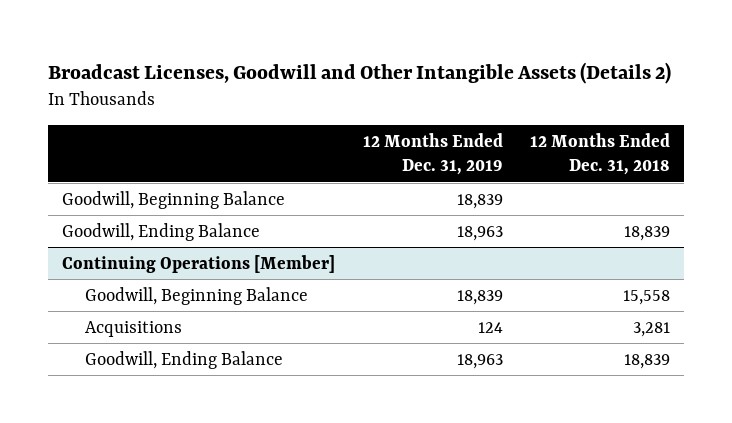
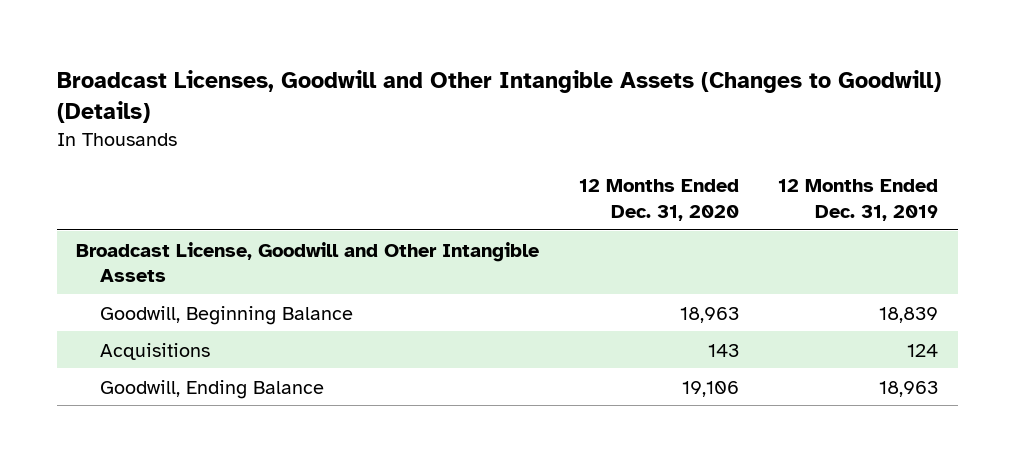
[48,61,672,84] Broadcast Licenses, Goodwill and Other Intangible Assets (Details 2) -> [56,69,941,124] Broadcast Licenses, Goodwill and Other Intangible Assets (Changes to Goodwill) (Details)
[530,132,671,176] 12 Months Ended Dec. 31, 2018 -> none
none -> [578,179,739,221] 12 Months Ended Dec. 31, 2020
[62,190,286,209] Goodwill, Beginning Balance -> none
[62,222,261,241] Goodwill, Ending Balance -> none
[62,254,336,273] Continuing Operations [Member] -> none
none -> [76,241,540,283] Broadcast License, Goodwill and Other Intangible Assets

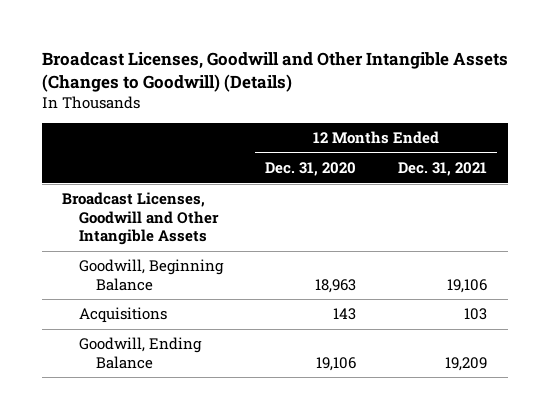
[777,179,938,221] 12 Months Ended Dec. 31, 2019 -> none
none -> [398,162,488,177] Dec. 31, 2021
[76,241,540,283] Broadcast License, Goodwill and Other Intangible Assets -> [62,192,220,246] Broadcast Licenses, Goodwill and Other Intangible Assets

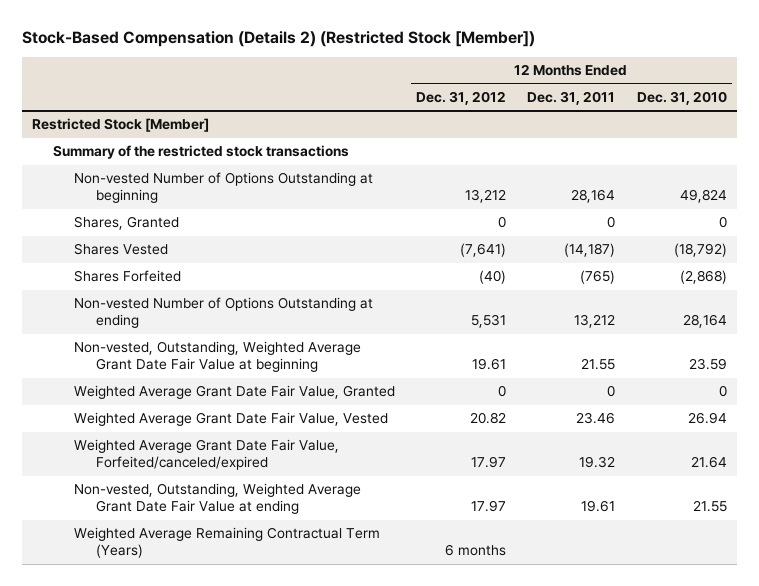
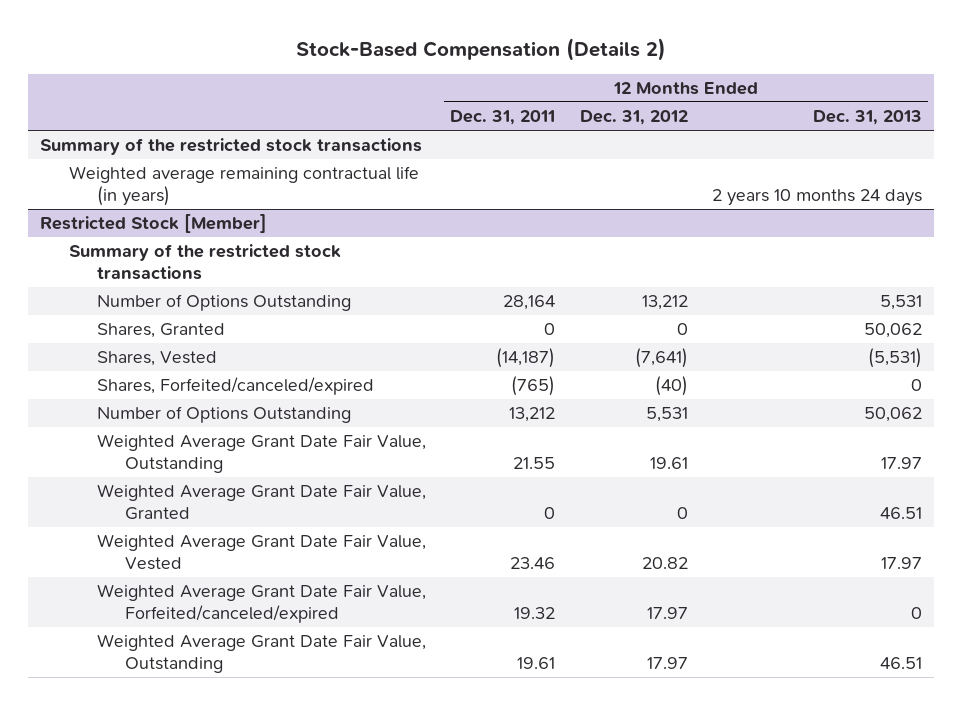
[21,31,535,48] Stock-Based Compensation (Details 2) (Restricted Stock [Member]) -> [296,37,667,61] Stock-Based Compensation (Details 2)
[636,90,727,105] Dec. 31, 2010 -> none
none -> [813,110,923,126] Dec. 31, 2013
none -> [40,138,423,156] Summary of the restricted stock transactions
none -> [68,166,419,206] Weighted average remaining contractual life (in years)
[74,172,374,204] Non-vested Number of Options Outstanding at beginning -> [96,294,351,312] Number of Options Outstanding
[74,243,169,256] Shares Vested -> [96,351,217,367] Shares, Vested
[74,270,182,283] Shares Forfeited -> [96,377,374,396] Shares, Forfeited/canceled/expired
[74,297,374,329] Non-vested Number of Options Outstanding at ending -> [96,406,351,424] Number of Options Outstanding
[74,341,362,373] Non-vested, Outstanding, Weighted Average Grant Date Fair Value at beginning -> [96,434,426,473] Weighted Average Grant Date Fair Value, Outstanding
[74,527,381,559] Weighted Average Remaining Contractual Term (Years) -> none
[74,483,362,515] Non-vested, Outstanding, Weighted Average Grant Date Fair Value at ending -> [96,634,426,673] Weighted Average Grant Date Fair Value, Outstanding

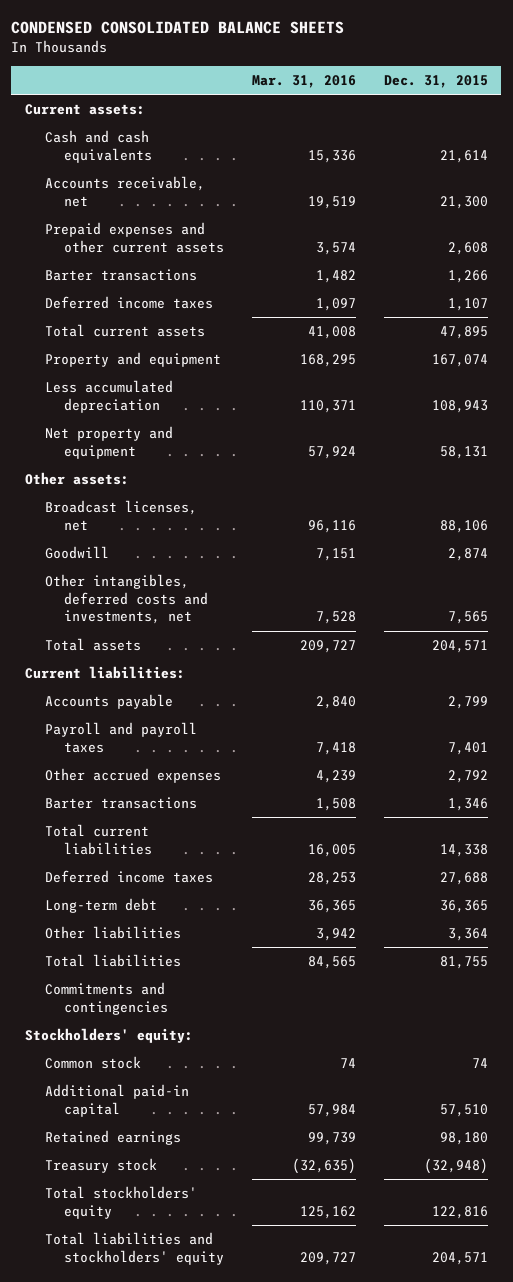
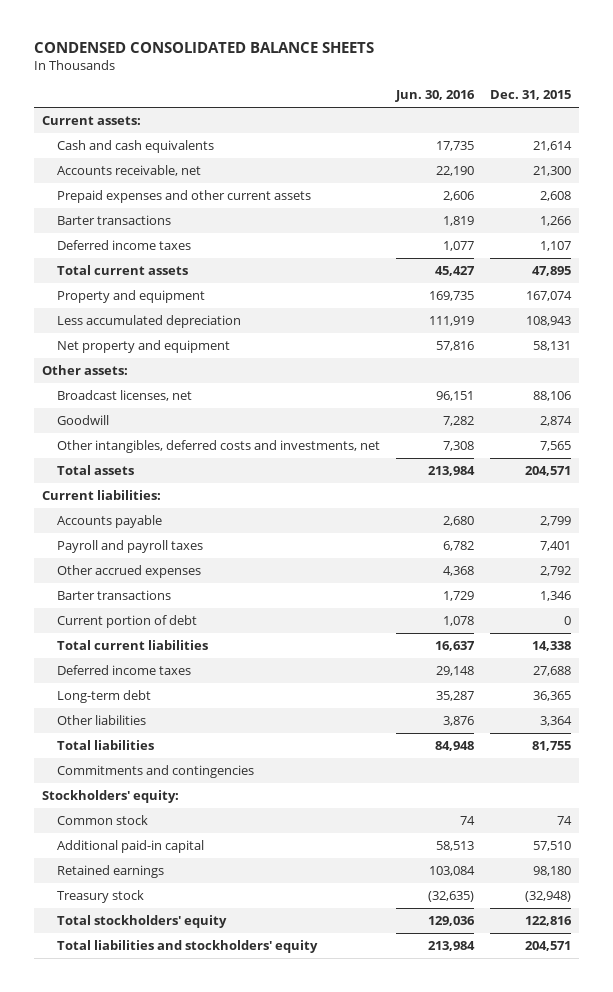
[251,75,356,89] Mar. 31, 2016 -> none
none -> [394,90,475,103] Jun. 30, 2016
none -> [56,614,197,628] Current portion of debt

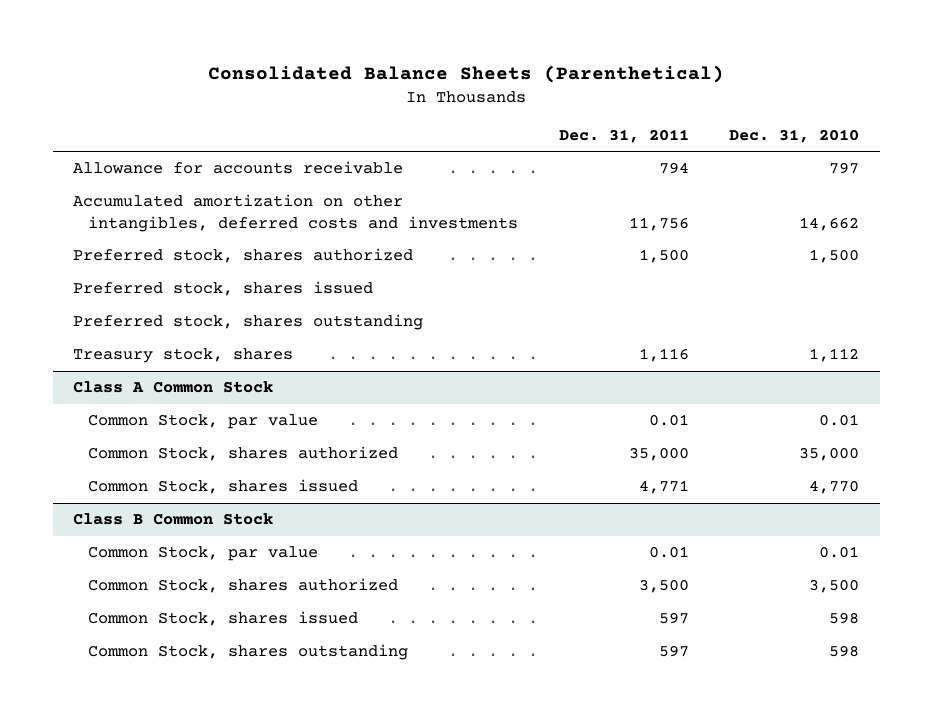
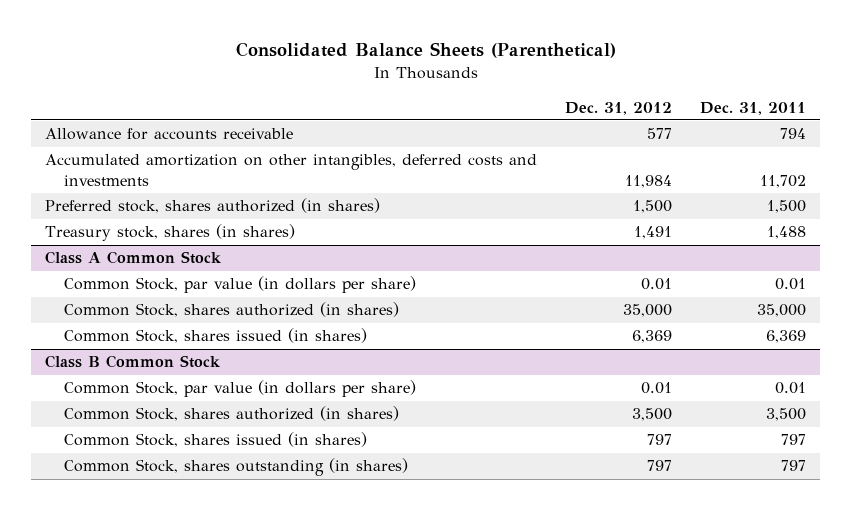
[729,128,860,143] Dec. 31, 2010 -> none
none -> [565,101,673,115] Dec. 31, 2012
[73,281,374,297] Preferred stock, shares issued -> none
[73,314,424,331] Preferred stock, shares outstanding -> none
[628,216,689,231] 11,756 -> [760,174,807,188] 11,702
[73,248,414,264] Preferred stock, shares authorized -> [45,198,381,214] Preferred stock, shares authorized (in shares)
[73,348,294,364] Treasury stock, shares -> [45,224,296,242] Treasury stock, shares (in shares)
[638,348,689,363] 1,116 -> [767,226,807,240] 1,488
[87,414,318,430] Common Stock, par value -> [63,276,416,294] Common Stock, par value (in dollars per share)
[87,446,398,462] Common Stock, shares authorized -> [63,302,399,318] Common Stock, shares authorized (in shares)
[87,479,358,495] Common Stock, shares issued -> [63,328,367,344] Common Stock, shares issued (in shares)
[638,480,689,495] 4,771 -> [766,330,807,344] 6,369
[87,546,318,562] Common Stock, par value -> [63,380,416,398] Common Stock, par value (in dollars per share)
[87,578,398,594] Common Stock, shares authorized -> [63,406,399,422] Common Stock, shares authorized (in shares)
[87,611,358,627] Common Stock, shares issued -> [63,432,367,448] Common Stock, shares issued (in shares)
[658,612,689,625] 597 -> [781,434,807,446] 797
[87,644,408,661] Common Stock, shares outstanding -> [63,458,408,477] Common Stock, shares outstanding (in shares)
[658,645,689,658] 597 -> [781,460,807,472] 797

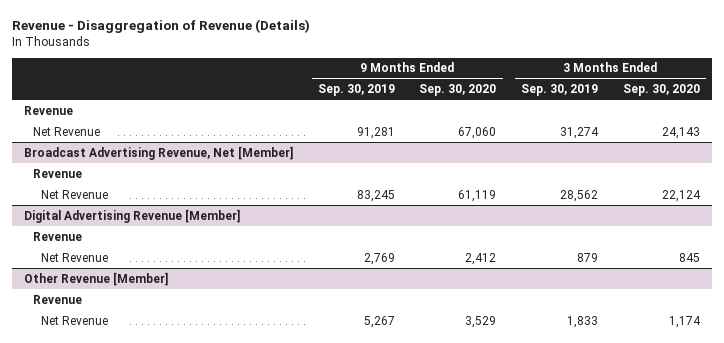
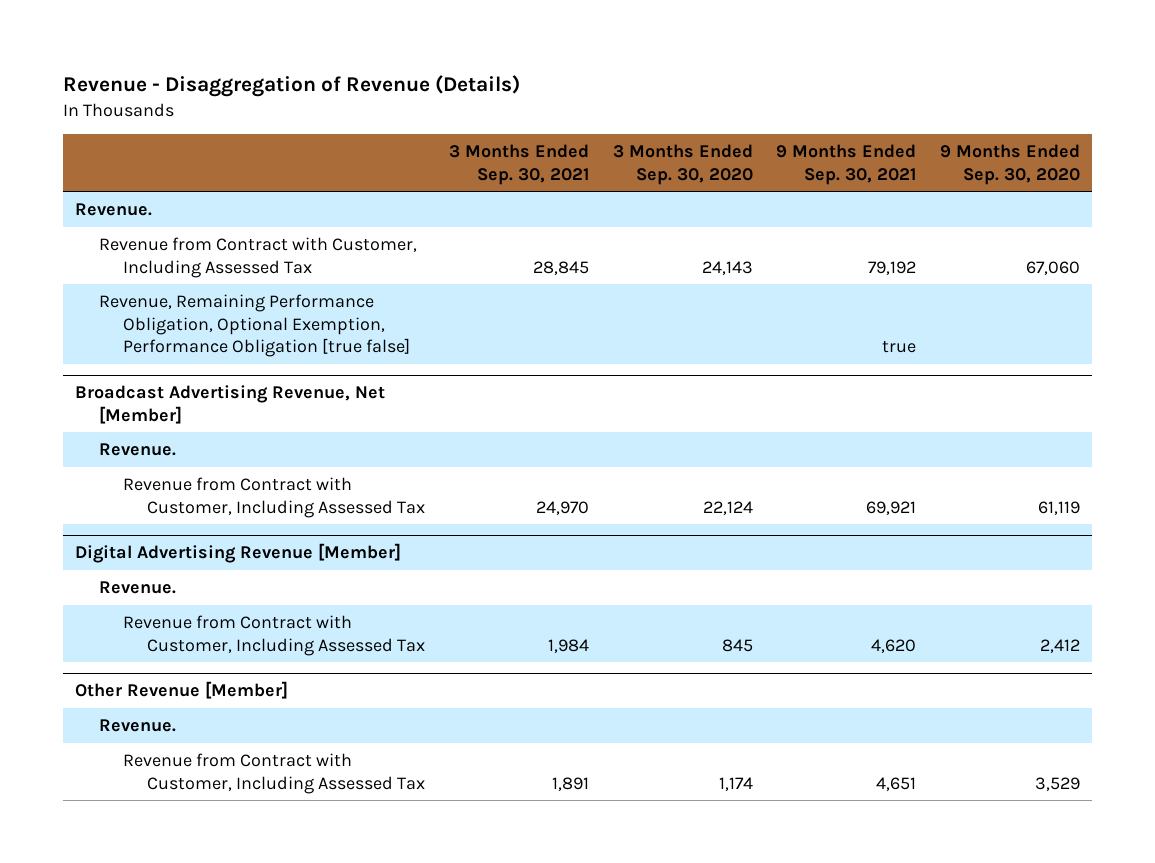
[317,84,395,97] Sep. 30, 2019 -> none
[521,84,599,97] Sep. 30, 2019 -> none
none -> [448,144,589,185] 3 Months Ended Sep. 30, 2021
none -> [776,144,917,185] 9 Months Ended Sep. 30, 2021
[24,105,74,115] Revenue -> [74,203,152,217] Revenue.
[32,126,100,136] Net Revenue -> [98,237,417,278] Revenue from Contract with Customer, Including Assessed Tax
none -> [98,294,410,358] Revenue, Remaining Performance Obligation, Optional Exemption, Performance Obligation [true false]
[32,168,82,178] Revenue -> [98,443,176,457] Revenue.
[41,189,109,199] Net Revenue -> [122,477,425,518] Revenue from Contract with Customer, Including Assessed Tax
[32,231,82,241] Revenue -> [98,581,176,595] Revenue.
[41,252,109,262] Net Revenue -> [122,615,425,656] Revenue from Contract with Customer, Including Assessed Tax
[32,294,82,304] Revenue -> [98,719,176,733] Revenue.
[41,315,109,325] Net Revenue -> [122,753,425,794] Revenue from Contract with Customer, Including Assessed Tax

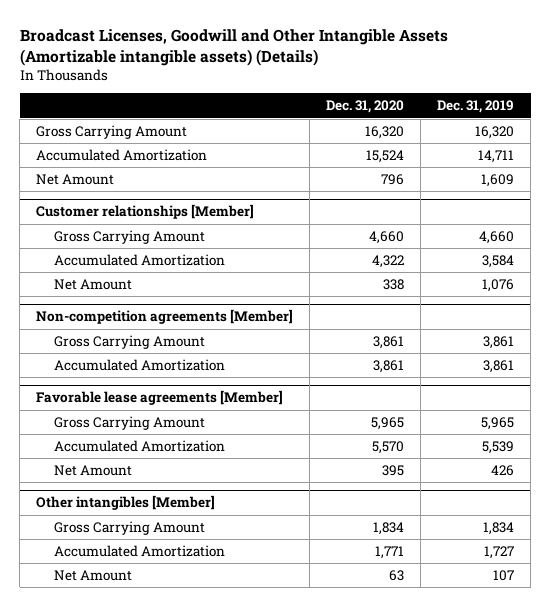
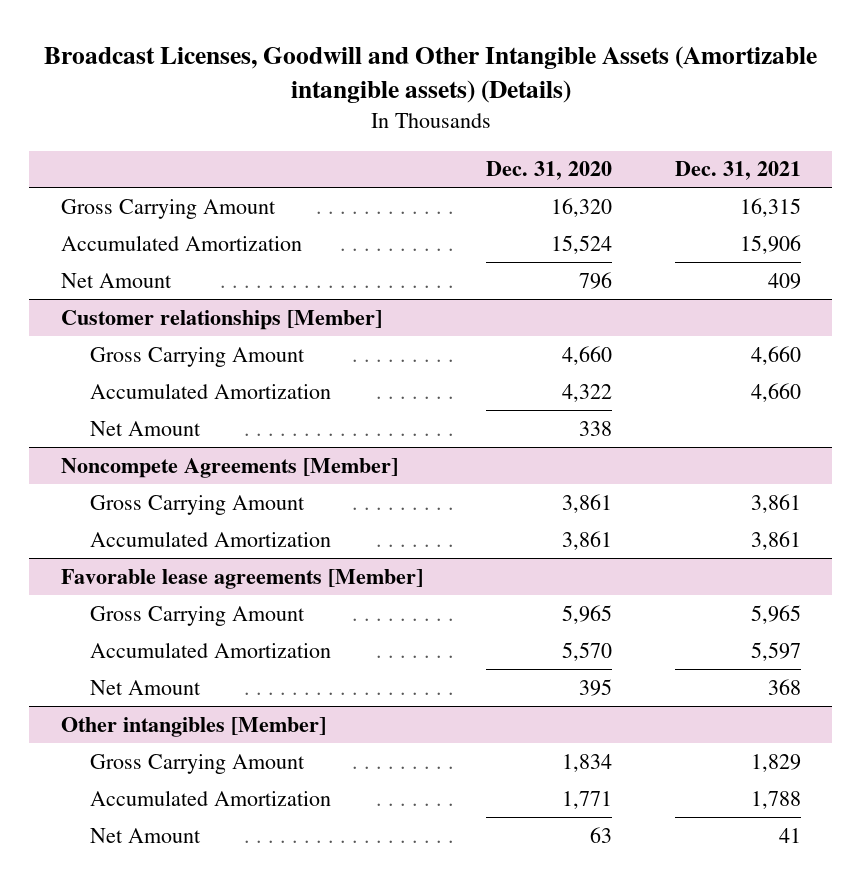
[437,100,515,114] Dec. 31, 2019 -> none
none -> [674,161,801,181] Dec. 31, 2021
[36,309,294,325] Non-competition agreements [Member] -> [60,457,398,478] Noncompete Agreements [Member]

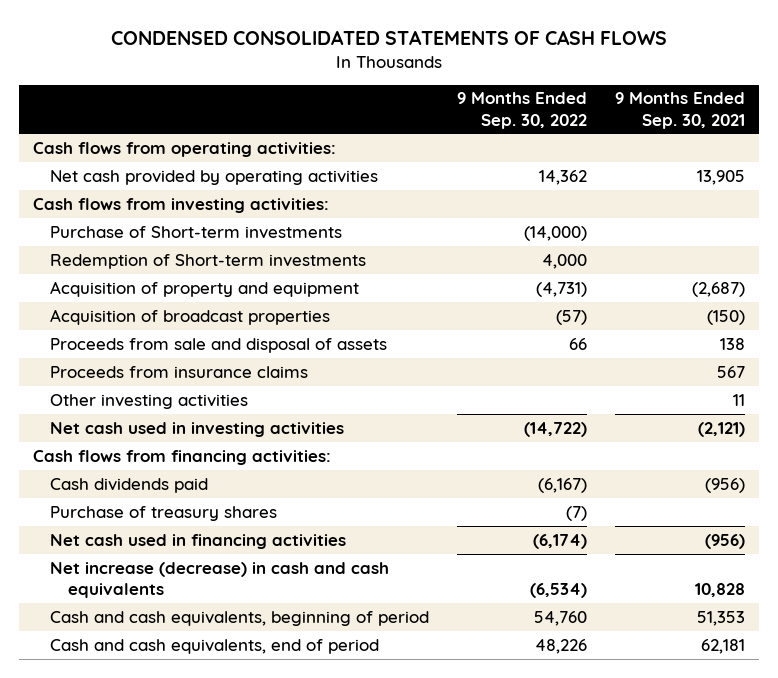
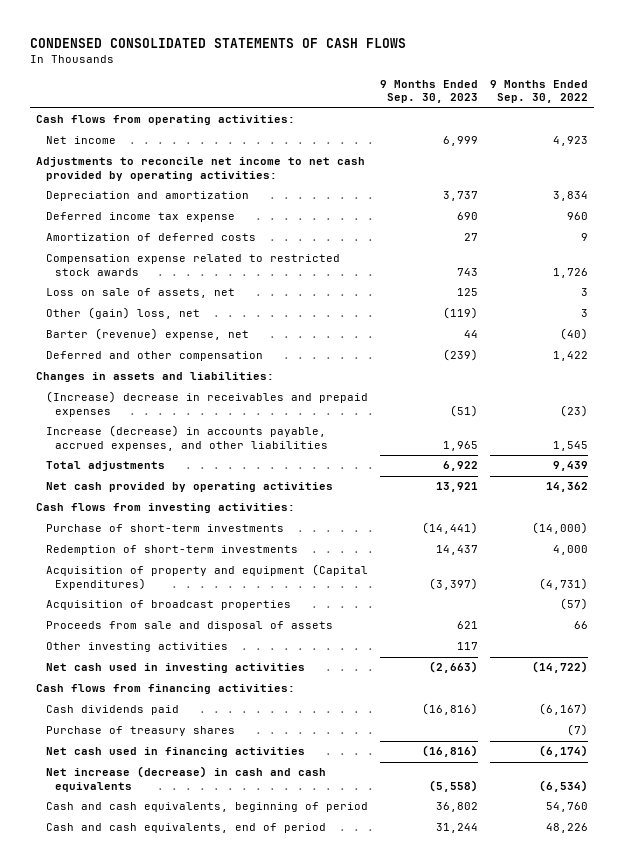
[615,92,746,129] 9 Months Ended Sep. 30, 2021 -> none
none -> [380,80,479,104] 9 Months Ended Sep. 30, 2023
none -> [45,136,116,145] Net income
none -> [36,157,366,181] Adjustments to reconcile net income to net cash provided by operating activities:
none -> [45,191,249,202] Depreciation and amortization
none -> [45,212,235,223] Deferred income tax expense
none -> [45,233,256,242] Amortization of deferred costs
none -> [45,254,340,276] Compensation expense related to restricted stock awards
none -> [45,288,235,299] Loss on sale of assets, net
none -> [45,307,200,320] Other (gain) loss, net
none -> [45,328,249,341] Barter (revenue) expense, net
none -> [45,351,263,362] Deferred and other compensation
none -> [36,372,275,383] Changes in assets and liabilities:
none -> [45,391,368,417] (Increase) decrease in receivables and prepaid expenses
none -> [45,425,329,451] Increase (decrease) in accounts payable, accrued expenses, and other liabilities
none -> [45,461,165,472] Total adjustments
[50,225,343,239] Purchase of Short-term investments -> [45,524,284,533] Purchase of short-term investments
[50,253,367,269] Redemption of Short-term investments -> [45,545,298,556] Redemption of short-term investments
[50,280,360,297] Acquisition of property and equipment -> [45,564,368,590] Acquisition of property and equipment (Capital Expenditures)
[50,365,309,378] Proceeds from insurance claims -> none

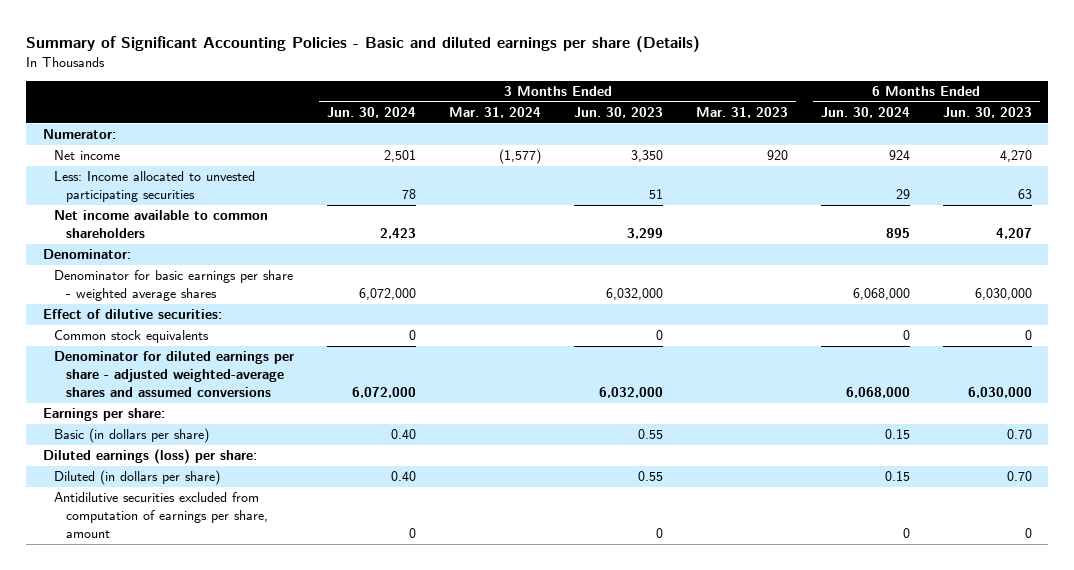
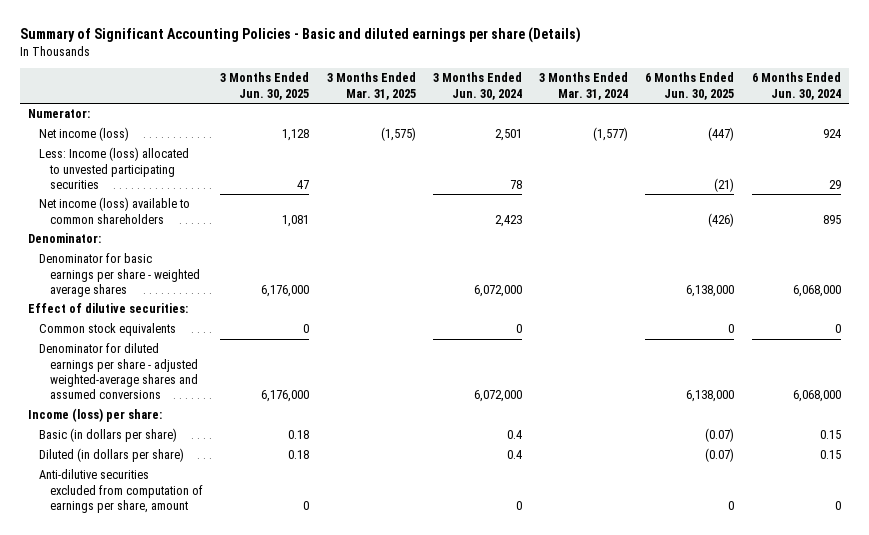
[574,107,664,119] Jun. 30, 2023 -> none
[695,107,788,119] Mar. 31, 2023 -> none
[942,107,1032,119] Jun. 30, 2023 -> none
none -> [220,72,310,100] 3 Months Ended Jun. 30, 2025
none -> [326,72,416,100] 3 Months Ended Mar. 31, 2025
none -> [645,72,735,100] 6 Months Ended Jun. 30, 2025
[54,150,121,161] Net income -> [39,127,130,142] Net income (loss)
[54,171,256,203] Less: Income allocated to unvested participating securities -> [39,147,190,190] Less: Income (loss) allocated to unvested participating securities
[54,210,269,239] Net income available to common shareholders -> [39,197,191,224] Net income (loss) available to common shareholders
[42,449,257,465] Diluted earnings (loss) per share: -> none
[42,408,165,422] Earnings per share: -> [28,408,163,423] Income (loss) per share:
[391,429,417,440] 0.40 -> [506,430,522,440] 0.4
[391,471,417,482] 0.40 -> [506,450,522,460] 0.4
[54,492,268,539] Antidilutive securities excluded from computation of earnings per share, amount -> [39,469,204,514] Anti-dilutive securities excluded from computation of earnings per share, amount

